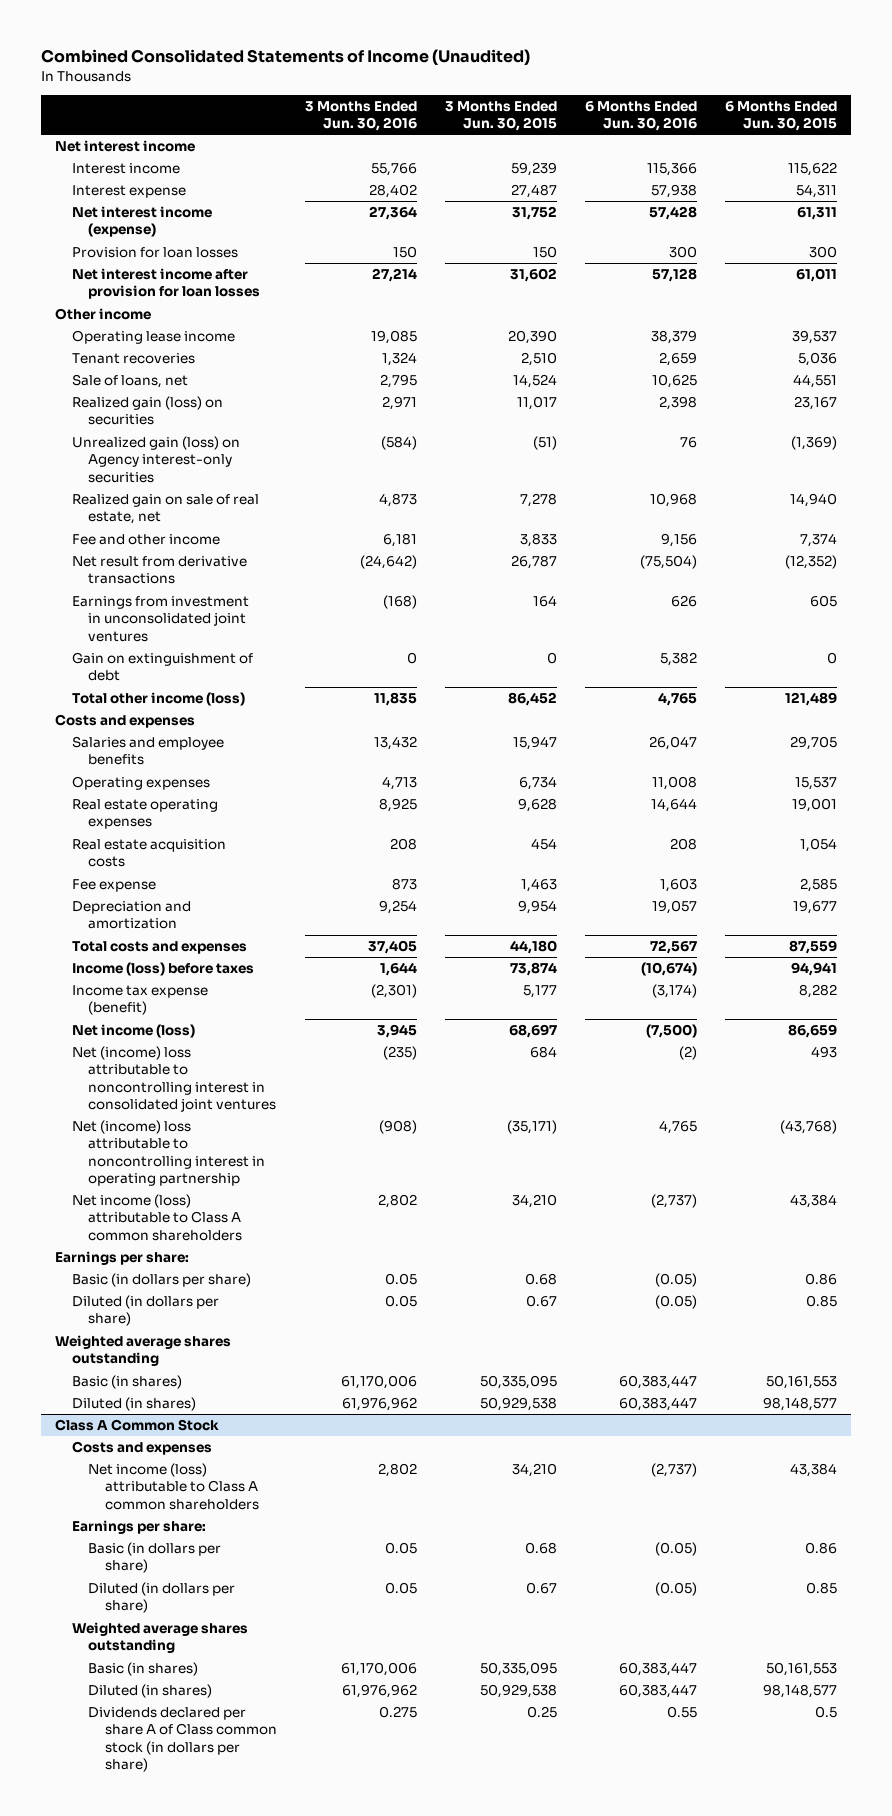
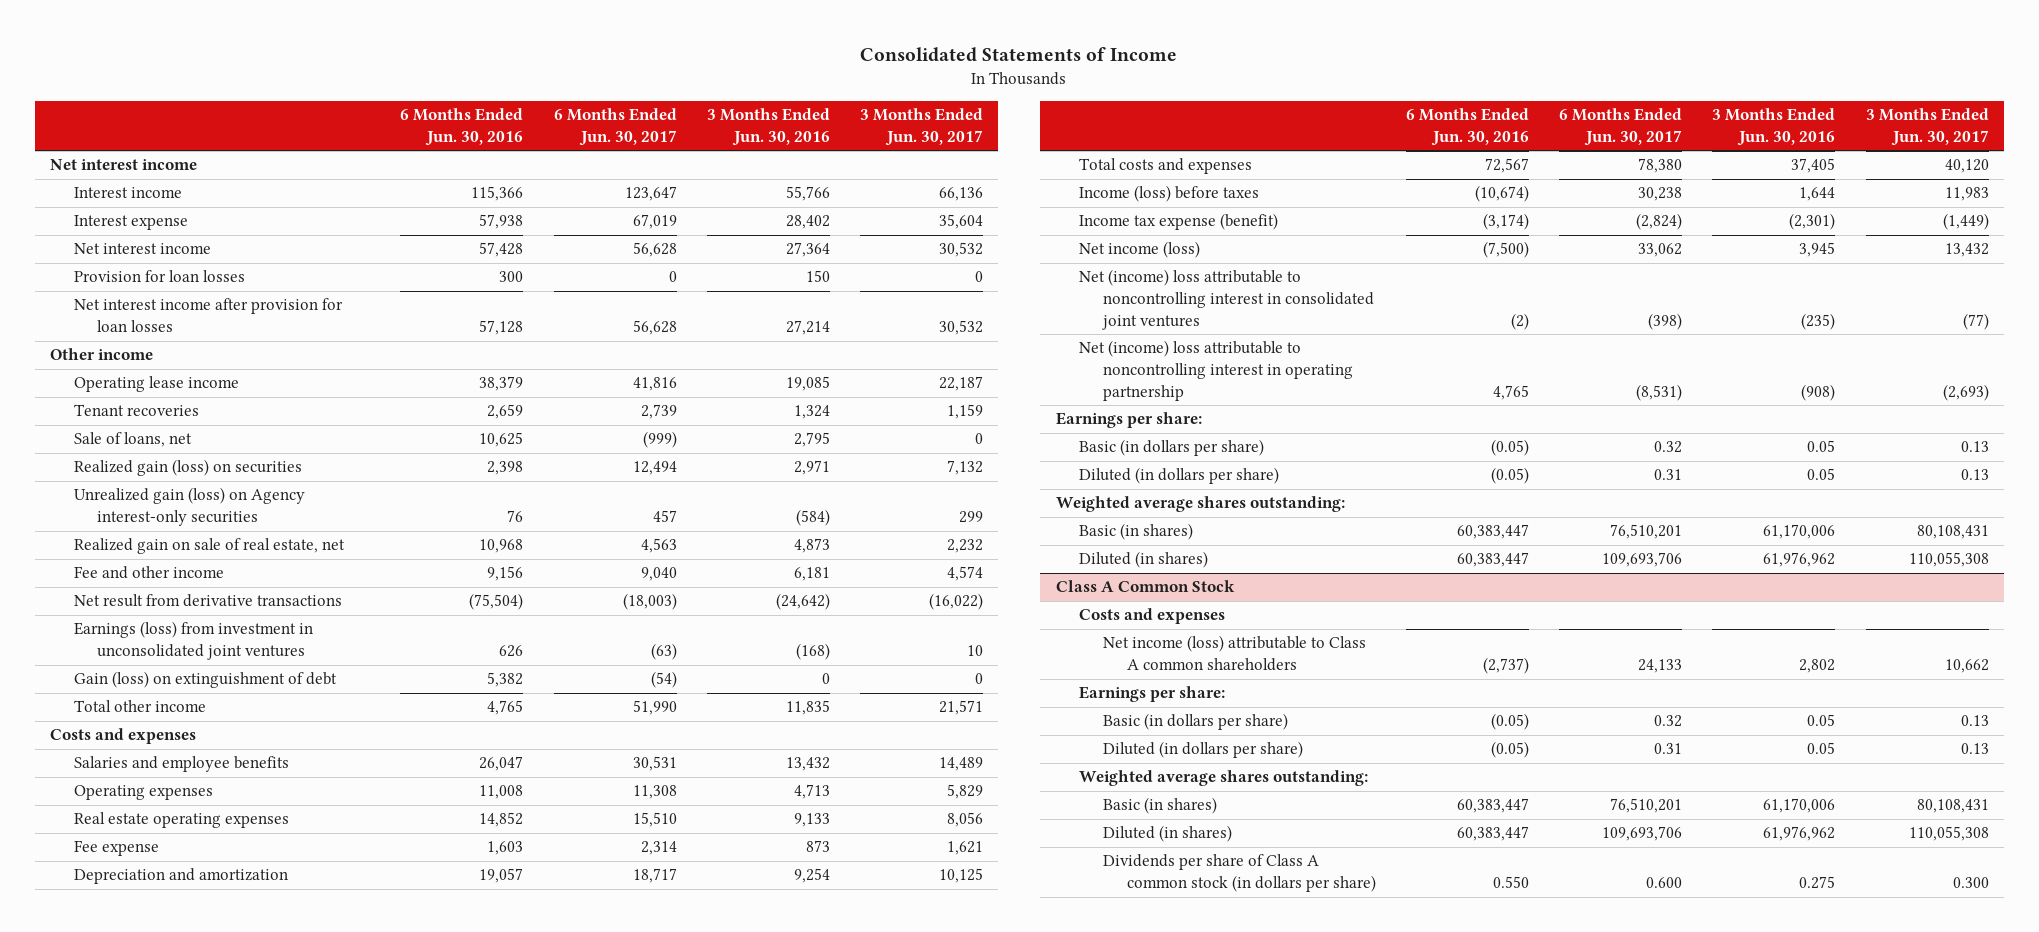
[41,49,531,66] Combined Consolidated Statements of Income (Unaudited) -> [860,47,1178,63] Consolidated Statements of Income
[444,100,557,132] 3 Months Ended Jun. 30, 2015 -> none
[724,100,837,132] 6 Months Ended Jun. 30, 2015 -> none
none -> [553,108,677,147] 6 Months Ended Jun. 30, 2017
none -> [860,108,984,147] 3 Months Ended Jun. 30, 2017
[71,206,212,238] Net interest income (expense) -> [73,243,211,255] Net interest income
[71,596,249,642] Earnings from investment in unconsolidated joint ventures -> [73,621,313,661] Earnings (loss) from investment in unconsolidated joint ventures
[71,652,253,682] Gain on extinguishment of debt -> [73,671,337,689] Gain (loss) on extinguishment of debt
[71,692,245,707] Total other income (loss) -> [73,700,206,713] Total other income
[71,839,226,868] Real estate acquisition costs -> none
[378,798,417,813] 8,925 -> [793,813,830,828] 9,133
[650,798,697,813] 14,644 -> [479,812,524,828] 14,852
[71,1194,243,1241] Net income (loss) attributable to Class A common shareholders -> none
[55,1335,232,1367] Weighted average shares outstanding -> [1055,496,1345,513] Weighted average shares outstanding:
[71,1622,248,1654] Weighted average shares outstanding -> [1079,770,1369,787] Weighted average shares outstanding:
[88,1707,278,1773] Dividends declared per share A of Class common stock (in dollars per share) -> [1102,854,1376,893] Dividends per share of Class A common stock (in dollars per share)
[666,1706,697,1719] 0.55 -> [1492,876,1529,889] 0.550

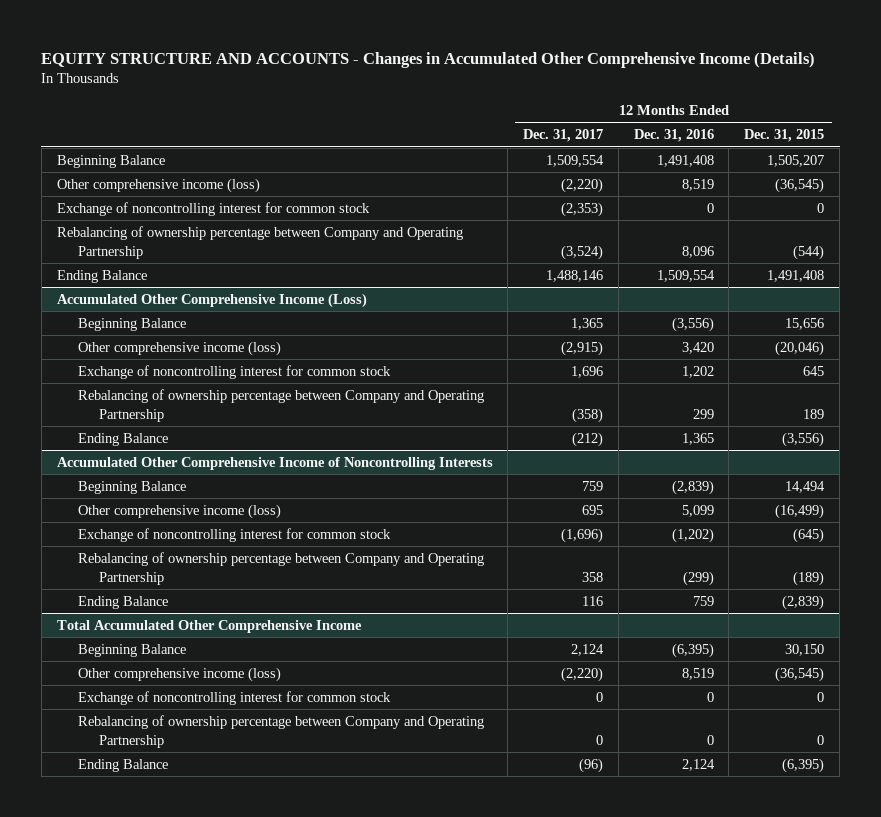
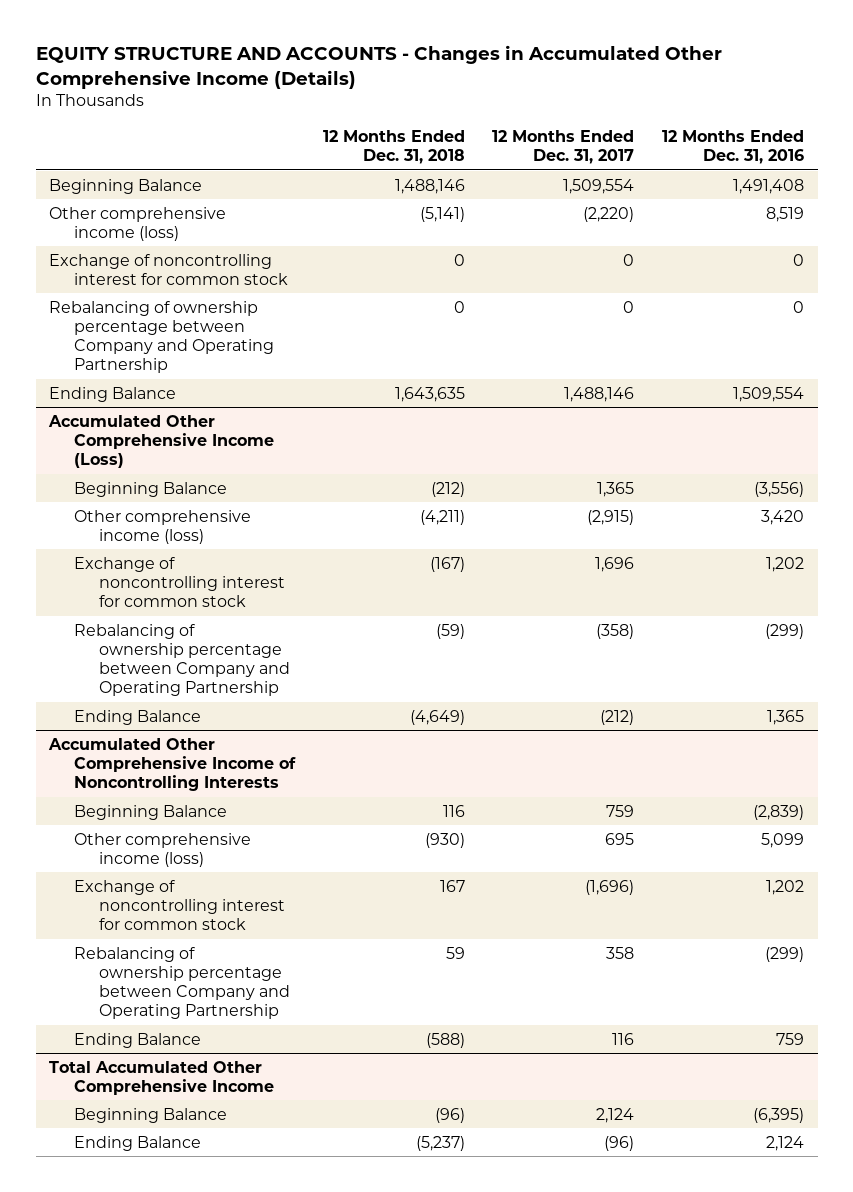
[744,129,825,143] Dec. 31, 2015 -> none
none -> [322,129,465,165] 12 Months Ended Dec. 31, 2018
[561,201,604,217] (2,353) -> [623,253,635,266] 0
[561,244,604,260] (3,524) -> [623,300,635,313] 0
[681,245,714,258] 8,096 -> [792,300,804,313] 0
[692,408,714,419] 299 -> [764,623,804,639] (299)
[671,527,714,543] (1,202) -> [765,879,804,895] 1,202
[77,666,281,682] Other comprehensive income (loss) -> none
[77,690,391,705] Exchange of noncontrolling interest for common stock -> none
[77,714,484,748] Rebalancing of ownership percentage between Company and Operating Partnership -> none

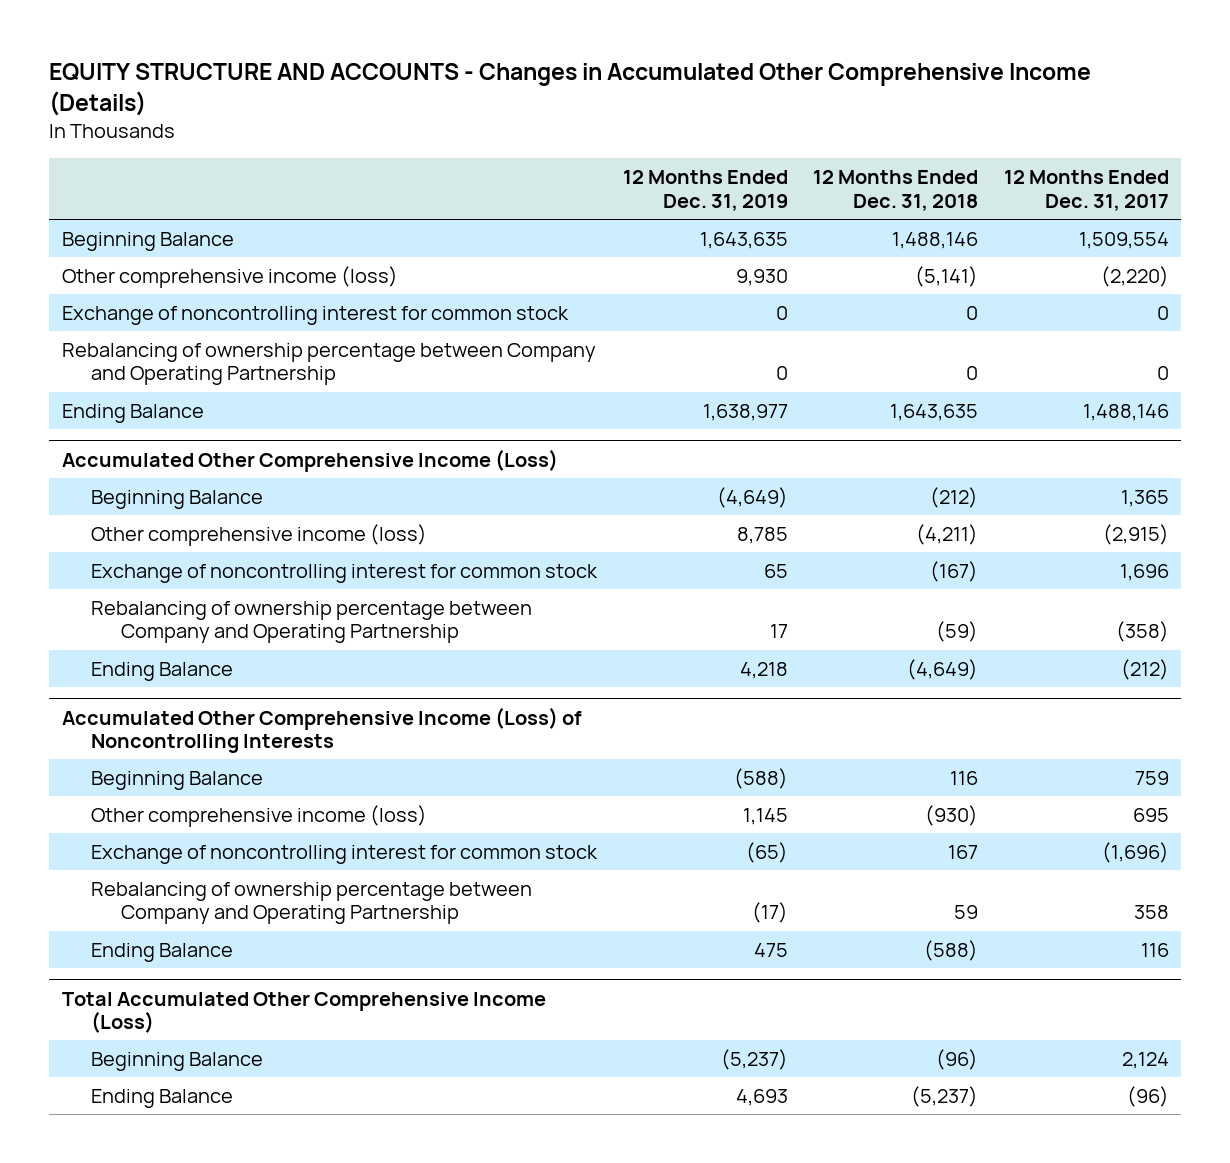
[661,129,804,165] 12 Months Ended Dec. 31, 2016 -> none
none -> [622,170,788,211] 12 Months Ended Dec. 31, 2019
[48,737,297,792] Accumulated Other Comprehensive Income of Noncontrolling Interests -> [61,706,582,754] Accumulated Other Comprehensive Income (Loss) of Noncontrolling Interests
[49,1060,275,1095] Total Accumulated Other Comprehensive Income -> [61,991,546,1034] Total Accumulated Other Comprehensive Income (Loss)

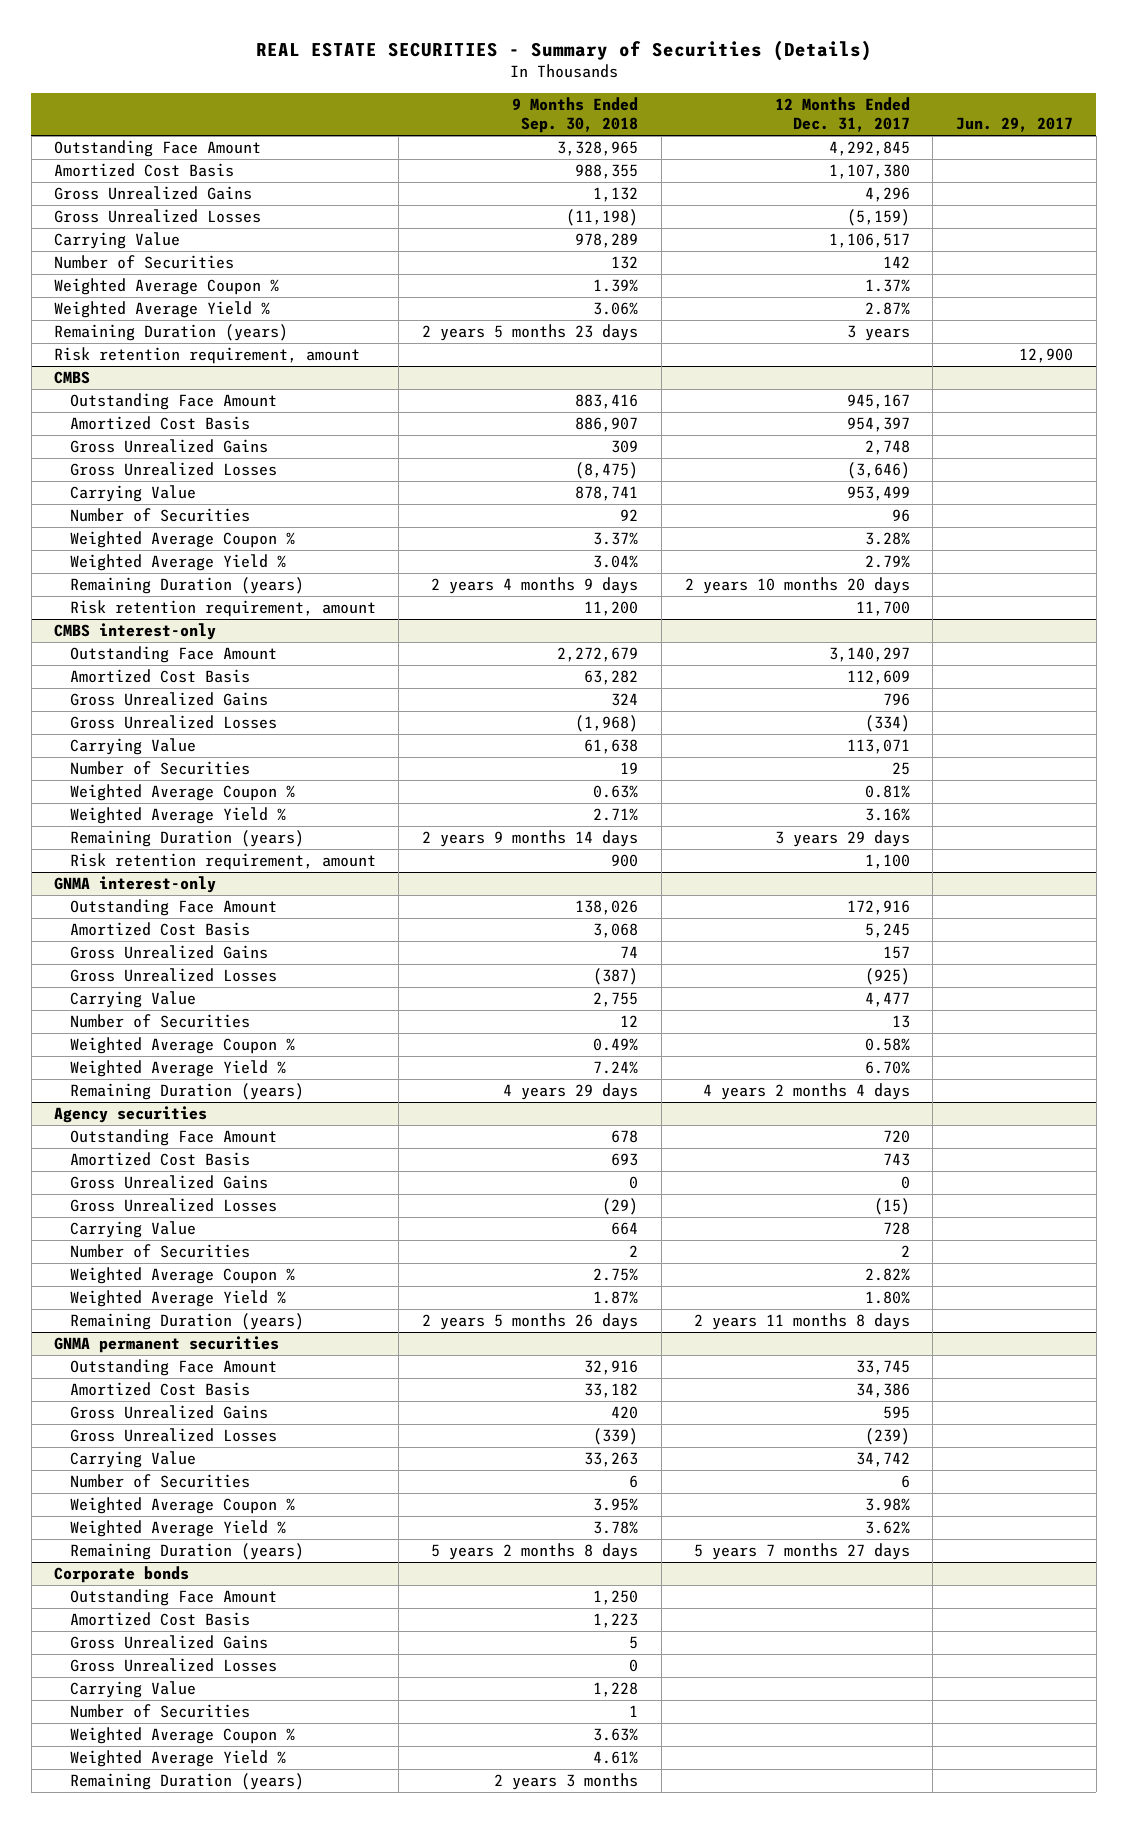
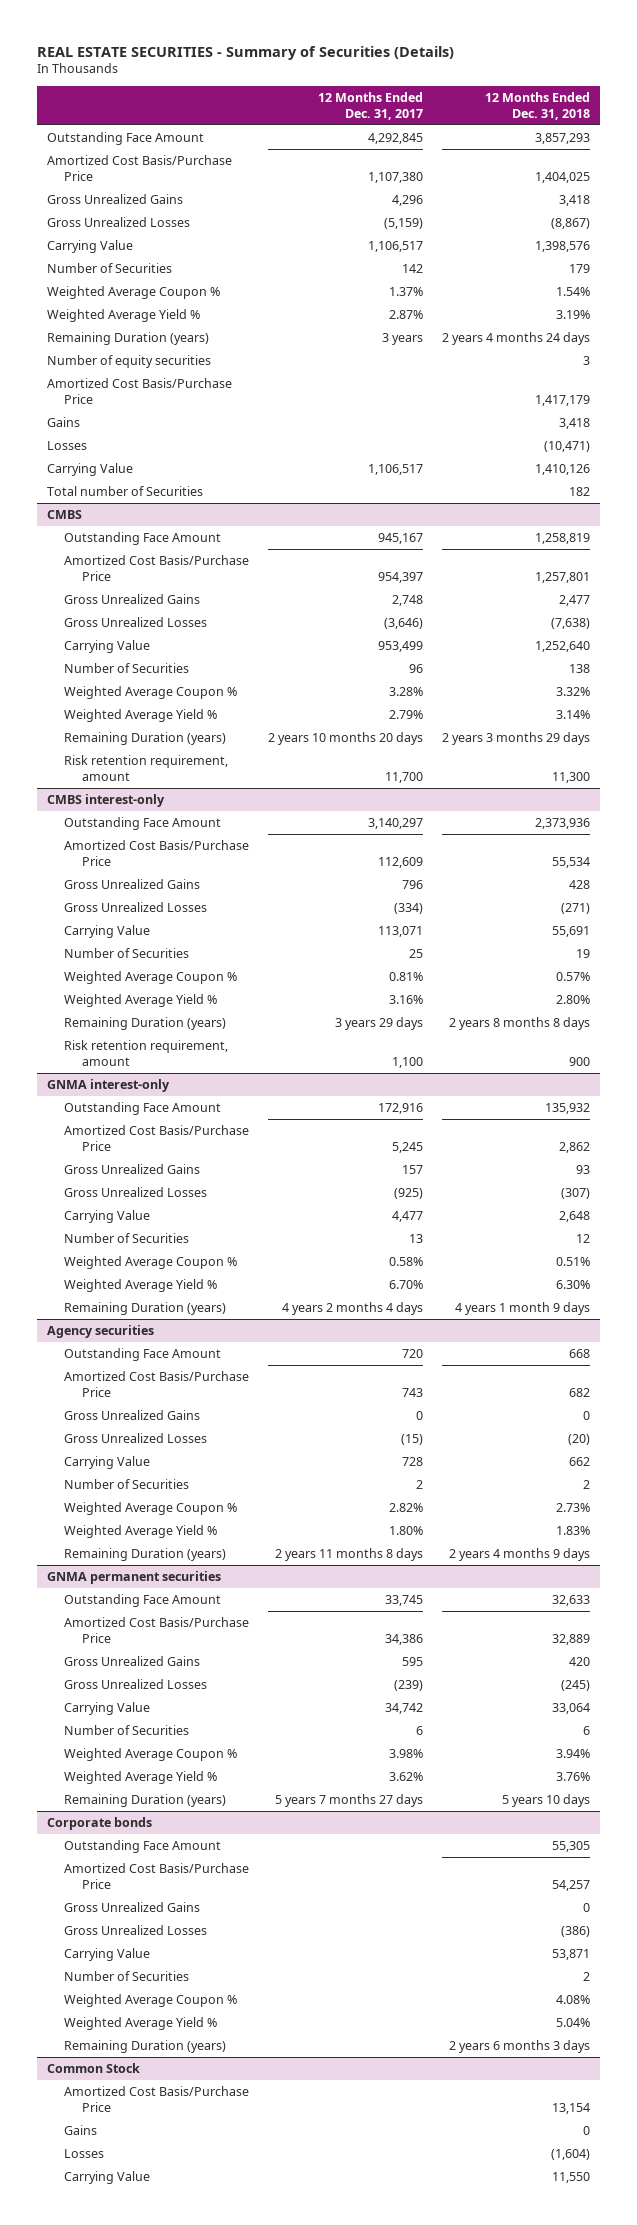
[512,97,639,134] 9 Months Ended Sep. 30, 2018 -> none
[956,117,1074,133] Jun. 29, 2017 -> none
none -> [485,91,591,120] 12 Months Ended Dec. 31, 2018
[54,163,235,178] Amortized Cost Basis -> [46,155,232,181] Amortized Cost Basis/Purchase Price
[54,347,361,365] Risk retention requirement, amount -> none
none -> [46,355,211,369] Number of equity securities
none -> [46,378,232,404] Amortized Cost Basis/Purchase Price
none -> [46,417,80,428] Gains
none -> [46,441,87,451] Losses
none -> [46,463,133,477] Carrying Value
none -> [46,486,203,497] Total number of Securities
[69,416,250,431] Amortized Cost Basis -> [64,555,250,581] Amortized Cost Basis/Purchase Price
[69,669,250,684] Amortized Cost Basis -> [64,840,250,866] Amortized Cost Basis/Purchase Price
[69,922,250,937] Amortized Cost Basis -> [64,1125,250,1151] Amortized Cost Basis/Purchase Price
[69,1152,250,1167] Amortized Cost Basis -> [64,1371,250,1397] Amortized Cost Basis/Purchase Price
[69,1382,250,1397] Amortized Cost Basis -> [64,1617,250,1643] Amortized Cost Basis/Purchase Price
[69,1612,250,1627] Amortized Cost Basis -> [64,1863,250,1889] Amortized Cost Basis/Purchase Price
none -> [46,2063,140,2074] Common Stock
none -> [64,2086,250,2112] Amortized Cost Basis/Purchase Price
none -> [64,2125,98,2136] Gains
none -> [64,2149,105,2159] Losses
none -> [64,2171,151,2185] Carrying Value

